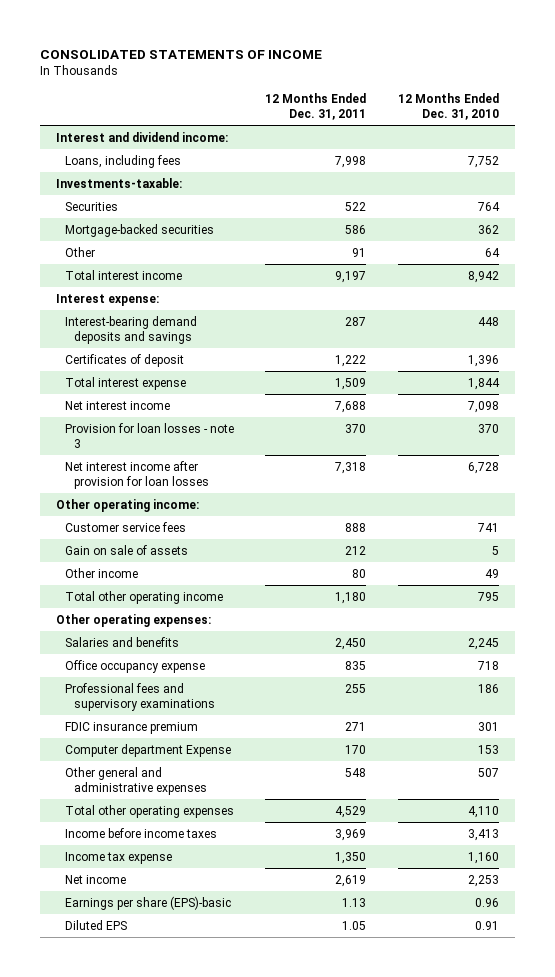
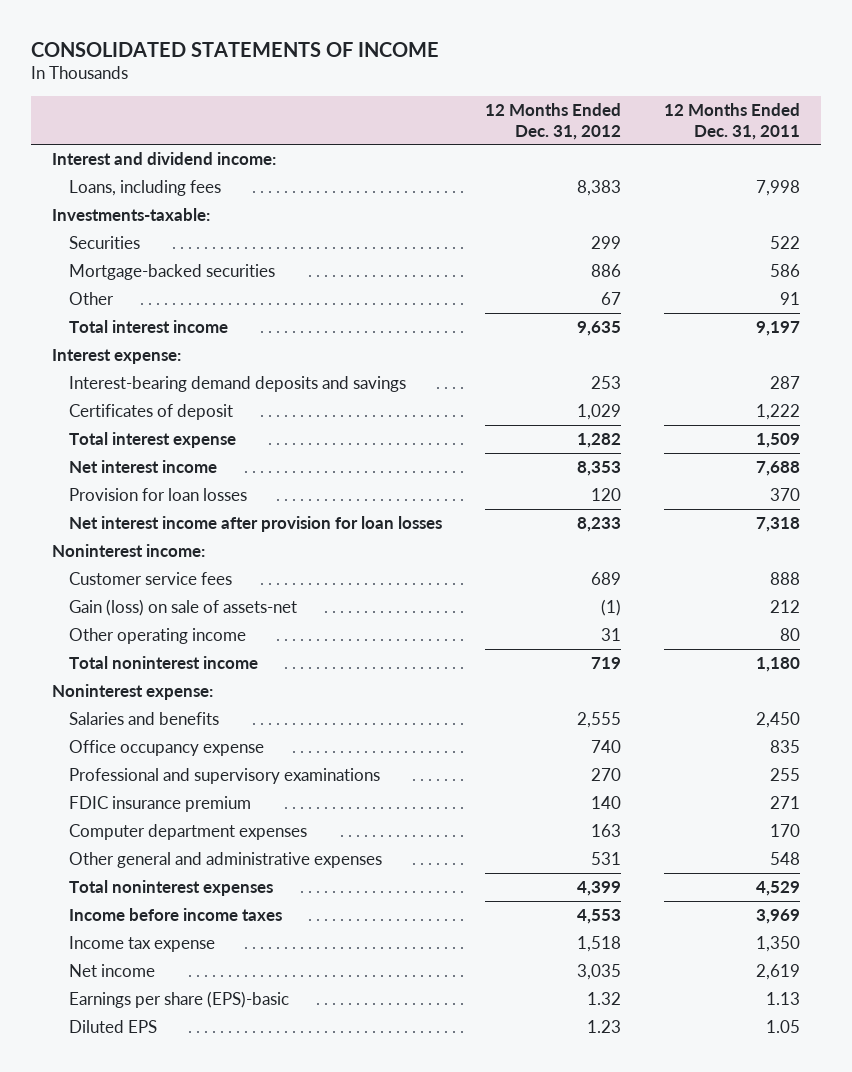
[397,92,499,121] 12 Months Ended Dec. 31, 2010 -> none
none -> [484,103,621,140] 12 Months Ended Dec. 31, 2012
[65,422,235,449] Provision for loan losses - note 3 -> [69,487,248,501] Provision for loan losses
[56,498,200,512] Other operating income: -> [52,543,206,557] Noninterest income:
[65,544,189,555] Gain on sale of assets -> [69,598,298,616] Gain (loss) on sale of assets-net
[65,567,139,578] Other income -> [69,627,247,644] Other operating income
[65,590,224,604] Total other operating income -> [69,655,259,669] Total noninterest income
[56,613,212,627] Other operating expenses: -> [52,683,214,700] Noninterest expense:
[65,682,216,712] Professional fees and supervisory examinations -> [69,767,381,784] Professional and supervisory examinations
[65,743,232,757] Computer department Expense -> [69,823,308,840] Computer department expenses
[65,804,235,818] Total other operating expenses -> [69,879,274,896] Total noninterest expenses

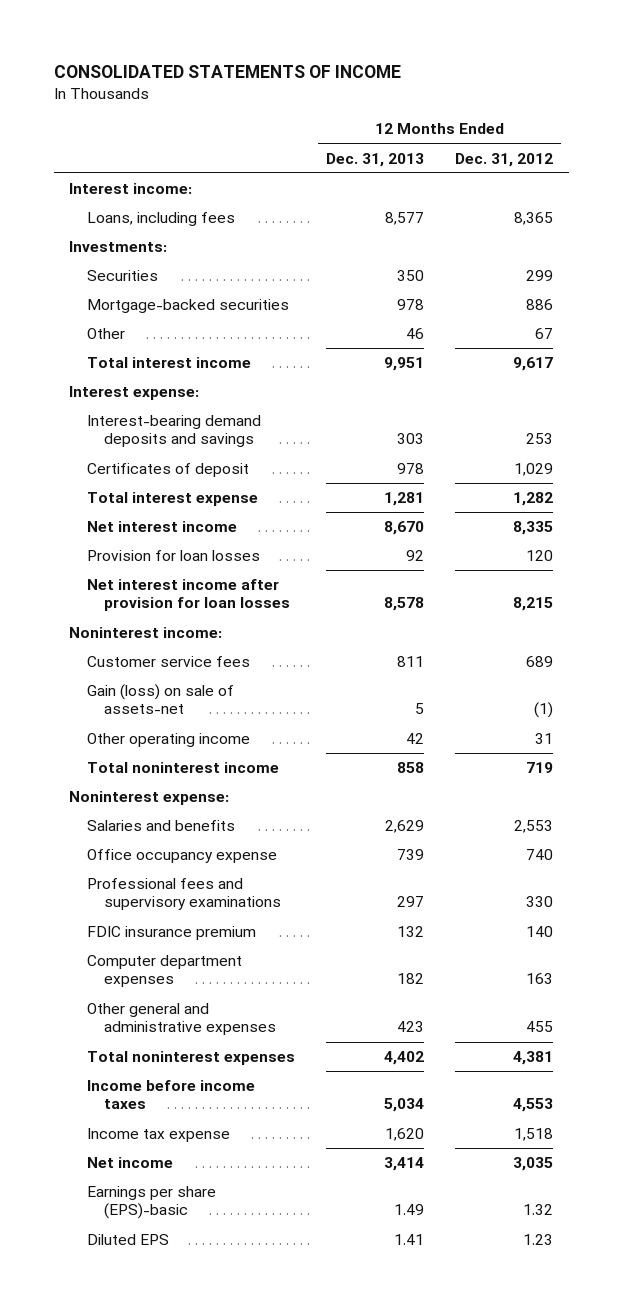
[663,103,800,140] 12 Months Ended Dec. 31, 2011 -> none
none -> [325,152,424,167] Dec. 31, 2013
[52,151,277,165] Interest and dividend income: -> [69,183,193,195] Interest income:
[576,179,621,196] 8,383 -> [514,212,554,226] 8,365
[52,207,211,221] Investments-taxable: -> [69,241,168,253] Investments:
[576,320,621,336] 9,635 -> [513,357,554,372] 9,617
[576,460,621,476] 8,353 -> [513,521,554,536] 8,335
[576,516,621,532] 8,233 -> [513,597,554,612] 8,215
[576,711,621,728] 2,555 -> [514,820,554,834] 2,553
[69,767,381,784] Professional and supervisory examinations -> [86,878,281,911] Professional fees and supervisory examinations
[590,767,621,781] 270 -> [526,896,554,908] 330
[590,851,621,865] 531 -> [526,1021,554,1033] 455
[576,880,621,896] 4,399 -> [513,1051,554,1066] 4,381

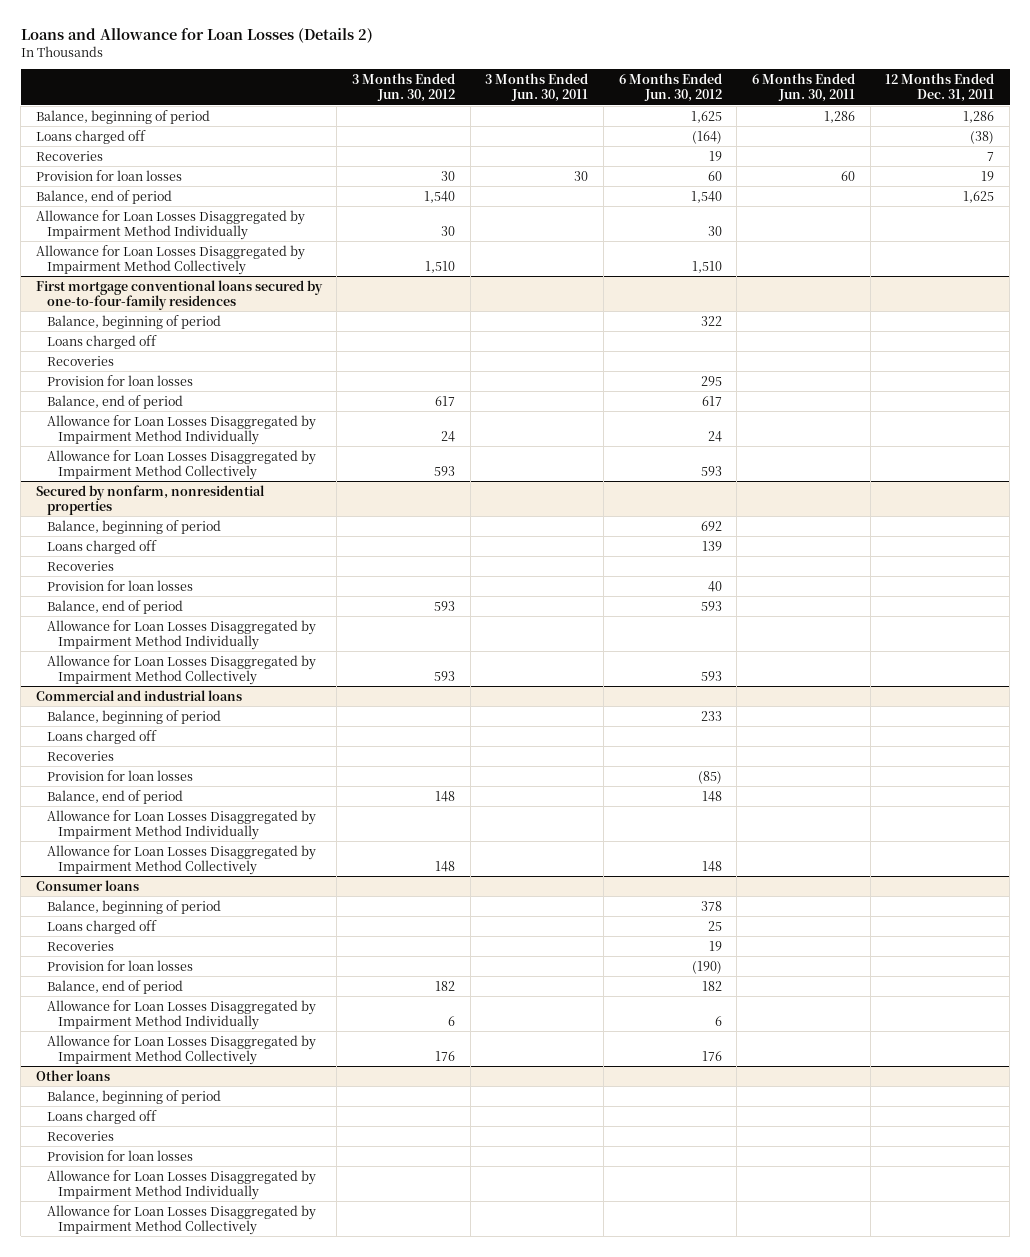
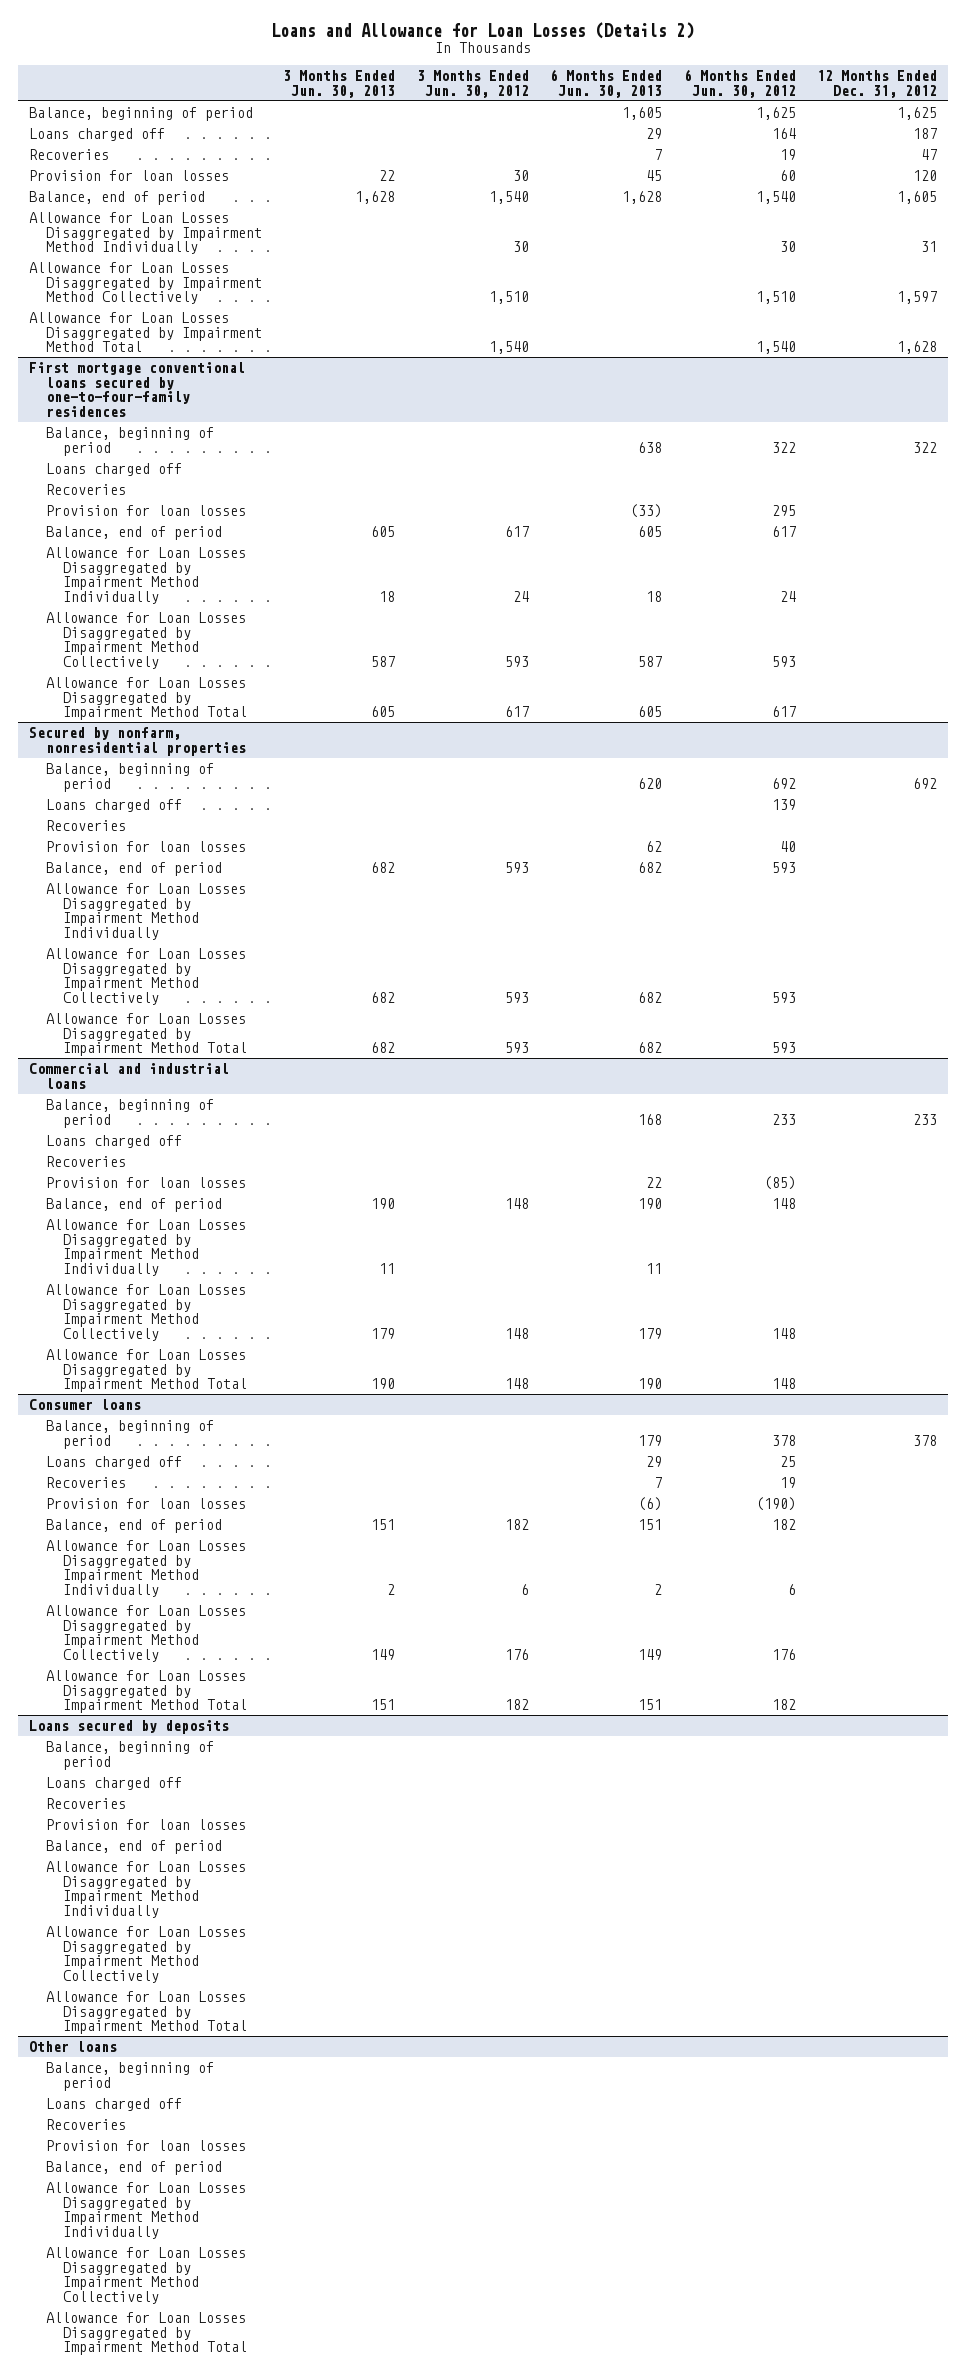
[485,72,589,103] 3 Months Ended Jun. 30, 2011 -> none
[752,72,856,103] 6 Months Ended Jun. 30, 2011 -> none
[885,72,995,103] 12 Months Ended Dec. 31, 2011 -> none
none -> [283,70,396,98] 3 Months Ended Jun. 30, 2013
none -> [550,69,663,98] 6 Months Ended Jun. 30, 2013
none -> [817,70,938,98] 12 Months Ended Dec. 31, 2012
[691,130,722,144] (164) -> [771,128,796,140] 164
none -> [28,312,262,353] Allowance for Loan Losses Disaggregated by Impairment Method Total
none -> [45,677,247,721] Allowance for Loan Losses Disaggregated by Impairment Method Total
none -> [45,1013,247,1057] Allowance for Loan Losses Disaggregated by Impairment Method Total
none -> [45,1349,247,1393] Allowance for Loan Losses Disaggregated by Impairment Method Total
none -> [45,1670,247,1714] Allowance for Loan Losses Disaggregated by Impairment Method Total
none -> [28,1720,229,1735] Loans secured by deposits
none -> [45,1741,214,1770] Balance, beginning of period
none -> [45,1777,182,1791] Loans charged off
none -> [45,1798,126,1810] Recoveries
none -> [45,1819,246,1831] Provision for loan losses
none -> [45,1840,222,1855] Balance, end of period
none -> [45,1861,246,1918] Allowance for Loan Losses Disaggregated by Impairment Method Individually
none -> [45,1926,246,1983] Allowance for Loan Losses Disaggregated by Impairment Method Collectively
none -> [45,1991,247,2035] Allowance for Loan Losses Disaggregated by Impairment Method Total
none -> [45,2161,222,2176] Balance, end of period
none -> [45,2312,247,2356] Allowance for Loan Losses Disaggregated by Impairment Method Total

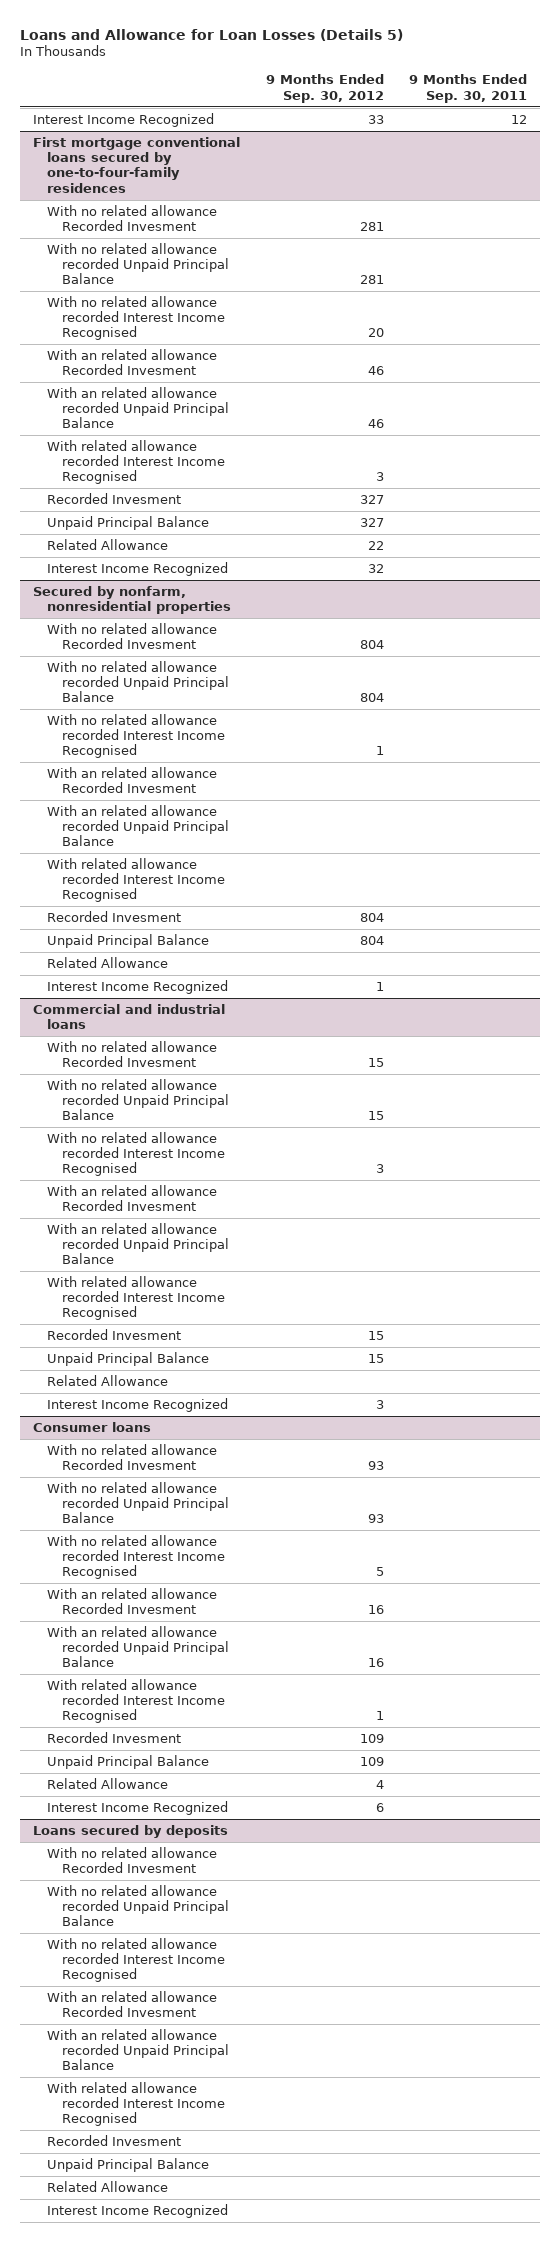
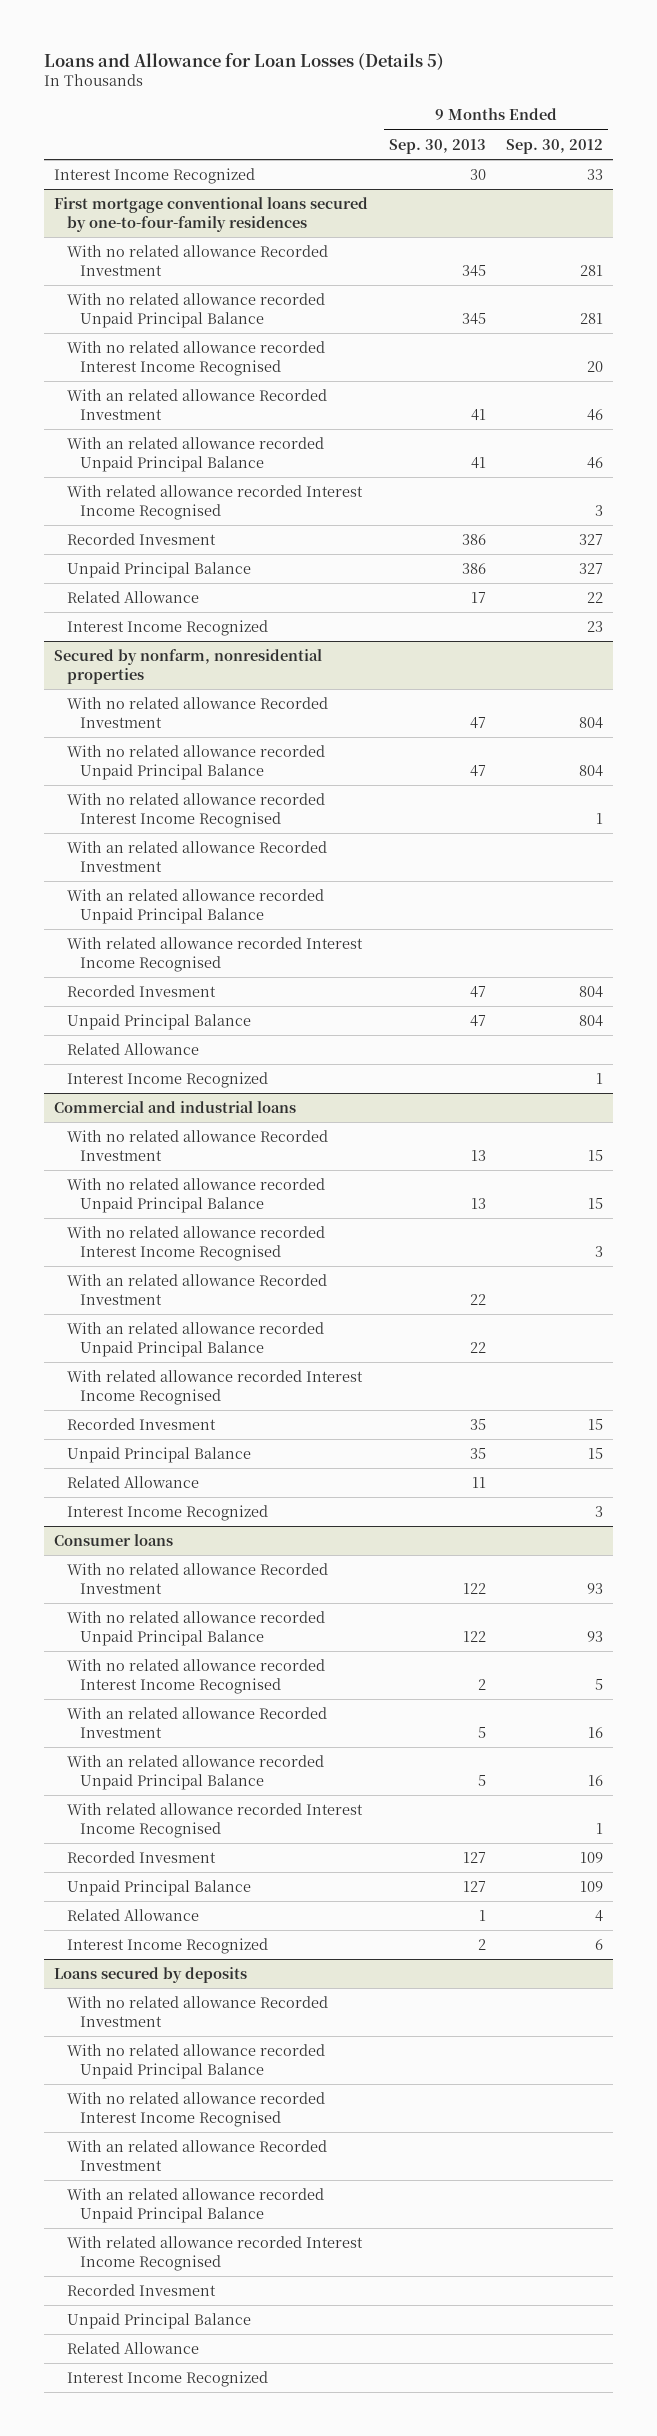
[409,74,528,103] 9 Months Ended Sep. 30, 2011 -> none
none -> [388,138,486,154] Sep. 30, 2013
[47,204,218,232] With no related allowance Recorded Invesment -> [67,244,329,276] With no related allowance Recorded Investment
[47,348,218,376] With an related allowance Recorded Invesment -> [67,388,328,420] With an related allowance Recorded Investment
[367,563,384,573] 32 -> [586,620,603,632] 23
[47,622,218,650] With no related allowance Recorded Invesment -> [67,696,329,728] With no related allowance Recorded Investment
[47,766,218,794] With an related allowance Recorded Invesment -> [67,840,328,872] With an related allowance Recorded Investment
[47,1040,218,1068] With no related allowance Recorded Invesment -> [67,1129,329,1161] With no related allowance Recorded Investment
[47,1184,218,1212] With an related allowance Recorded Invesment -> [67,1273,328,1305] With an related allowance Recorded Investment
[47,1443,218,1471] With no related allowance Recorded Invesment -> [67,1562,329,1594] With no related allowance Recorded Investment
[47,1587,218,1615] With an related allowance Recorded Invesment -> [67,1706,328,1738] With an related allowance Recorded Investment
[47,1846,218,1874] With no related allowance Recorded Invesment -> [67,1995,329,2027] With no related allowance Recorded Investment
[47,1990,218,2018] With an related allowance Recorded Invesment -> [67,2139,328,2171] With an related allowance Recorded Investment

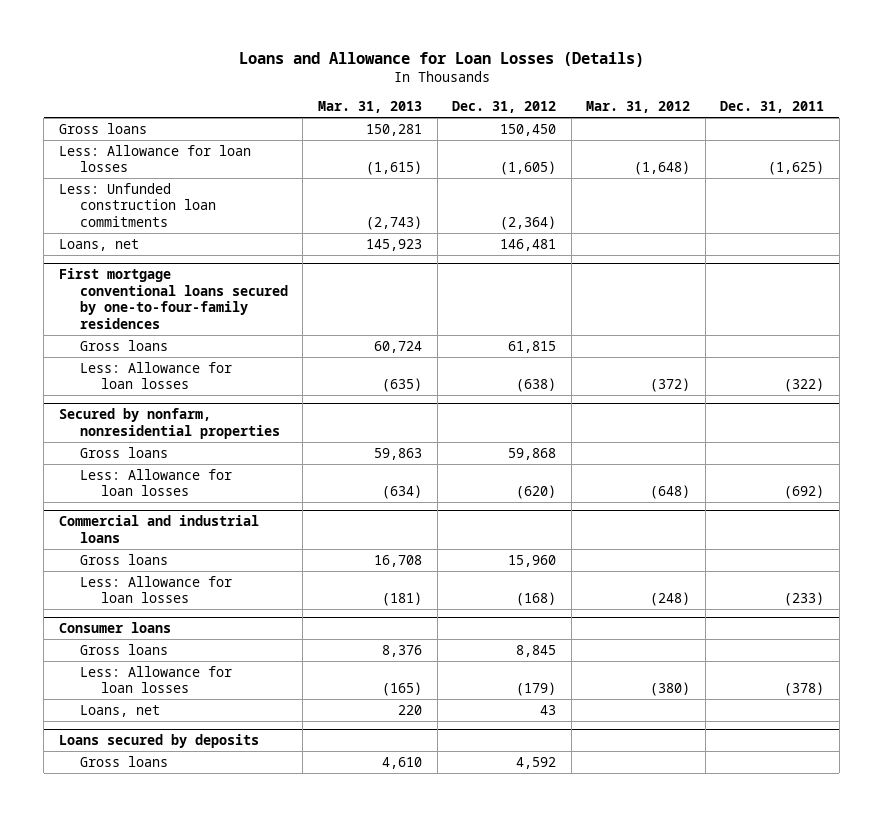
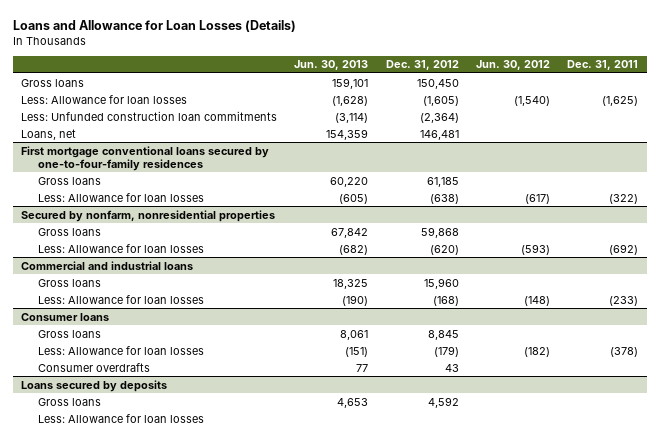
[318,101,423,114] Mar. 31, 2013 -> none
[586,101,691,114] Mar. 31, 2012 -> none
none -> [294,60,369,71] Jun. 30, 2013
none -> [475,60,550,71] Jun. 30, 2012
[508,340,557,353] 61,815 -> [426,176,459,187] 61,185
[79,704,160,717] Loans, net -> none
none -> [38,362,151,372] Consumer overdrafts
none -> [38,413,205,423] Less: Allowance for loan losses

